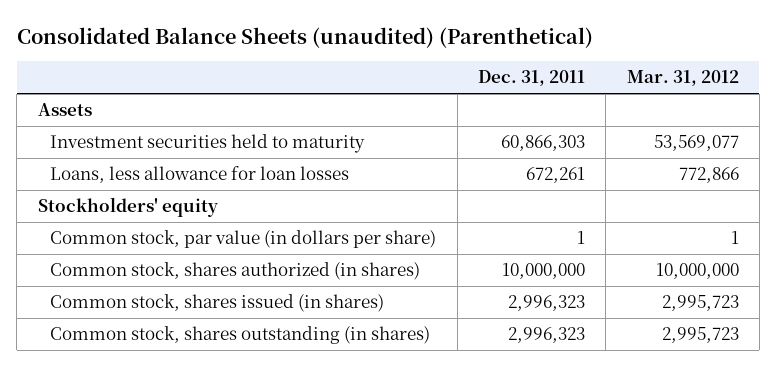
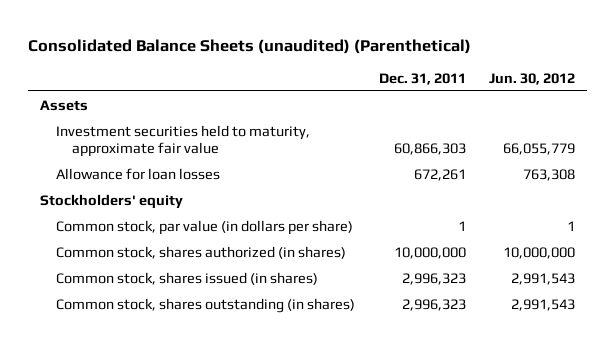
[626,70,739,87] Mar. 31, 2012 -> none
none -> [489,72,576,85] Jun. 30, 2012
[50,134,366,154] Investment securities held to maturity -> [56,124,311,157] Investment securities held to maturity, approximate fair value
[50,166,350,184] Loans, less allowance for loan losses -> [56,167,221,180] Allowance for loan losses

